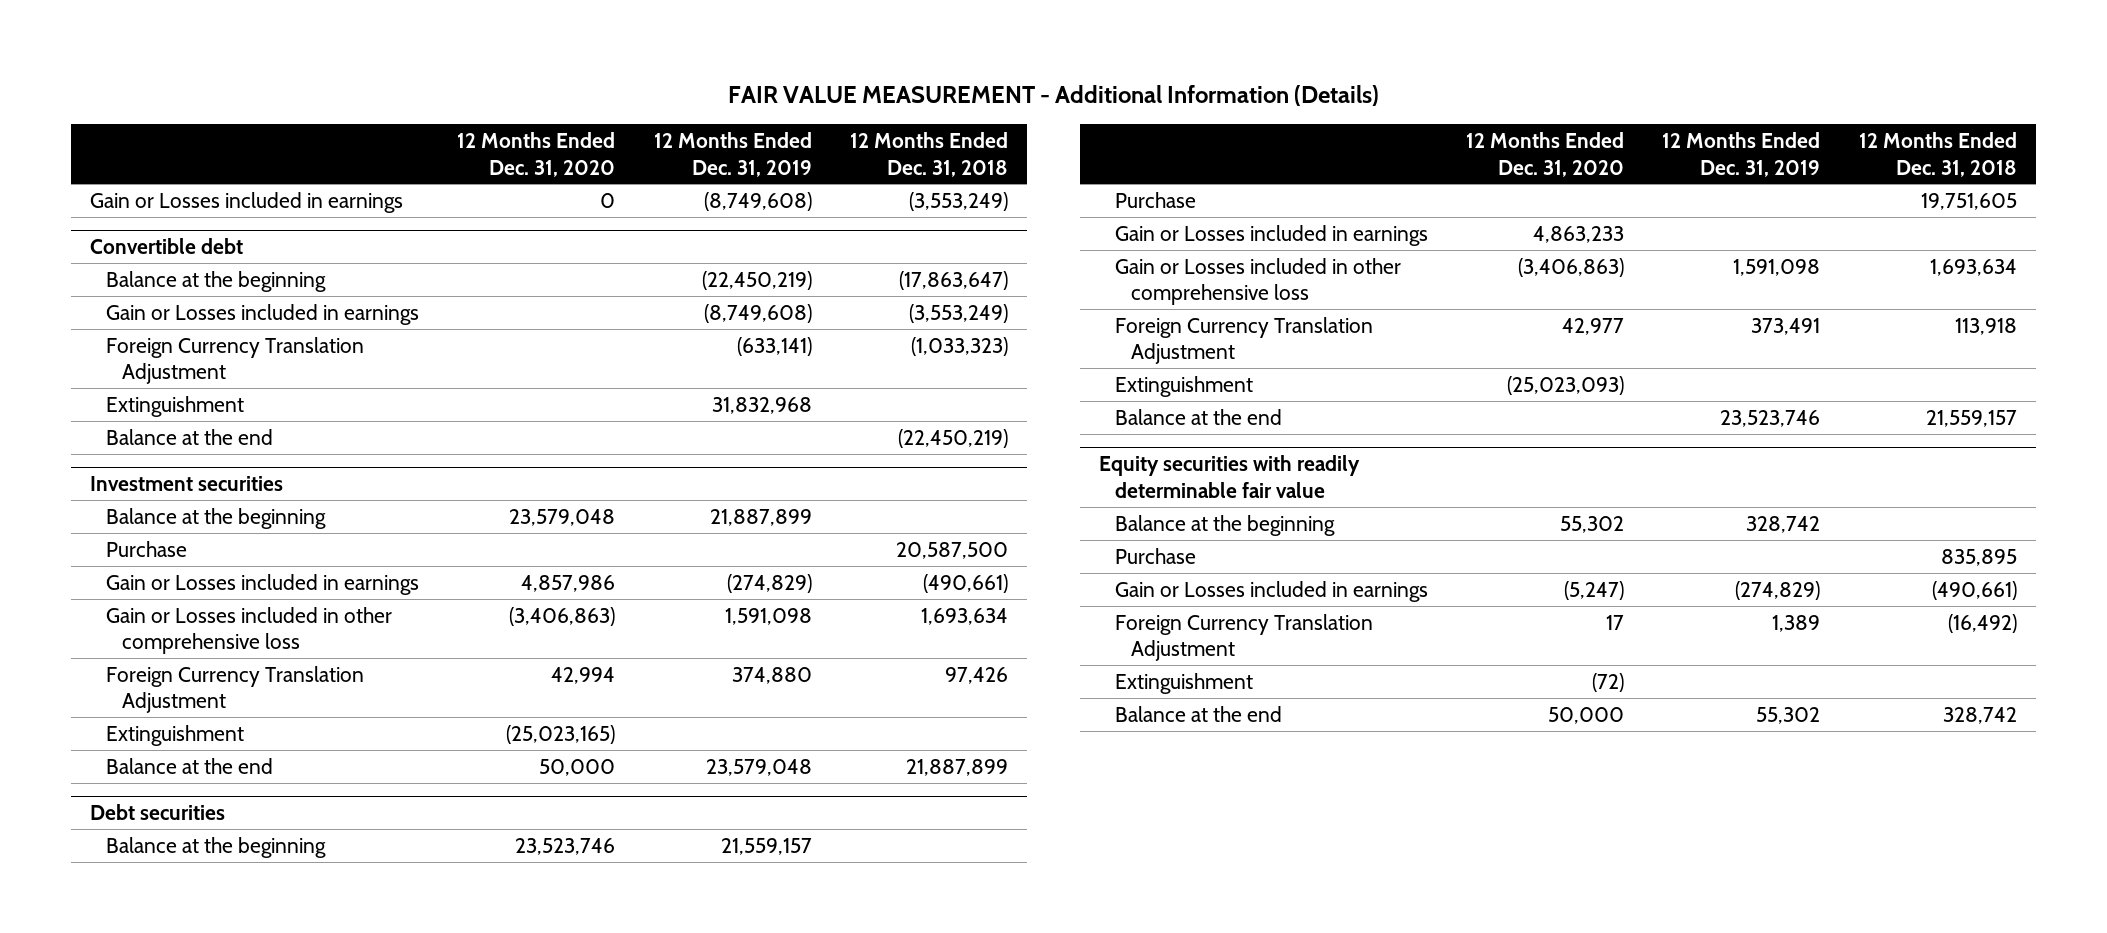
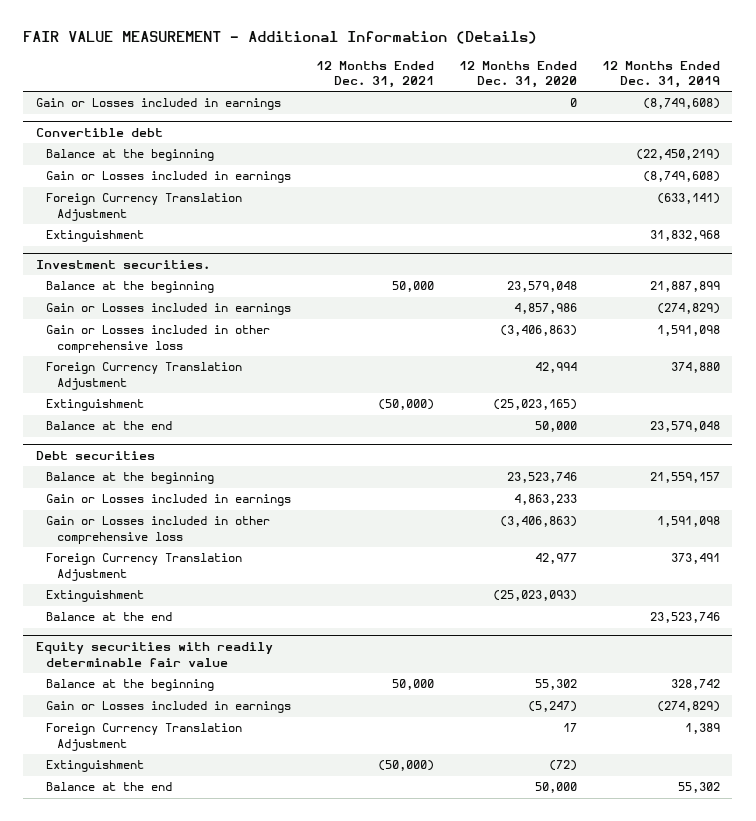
[850,131,1009,177] 12 Months Ended Dec. 31, 2018 -> none
none -> [316,60,435,89] 12 Months Ended Dec. 31, 2021
[106,428,274,445] Balance at the end -> none
[90,475,284,491] Investment securities -> [35,260,210,270] Investment securities.
[106,540,188,557] Purchase -> none
[1114,191,1196,208] Purchase -> none
[1114,547,1196,564] Purchase -> none

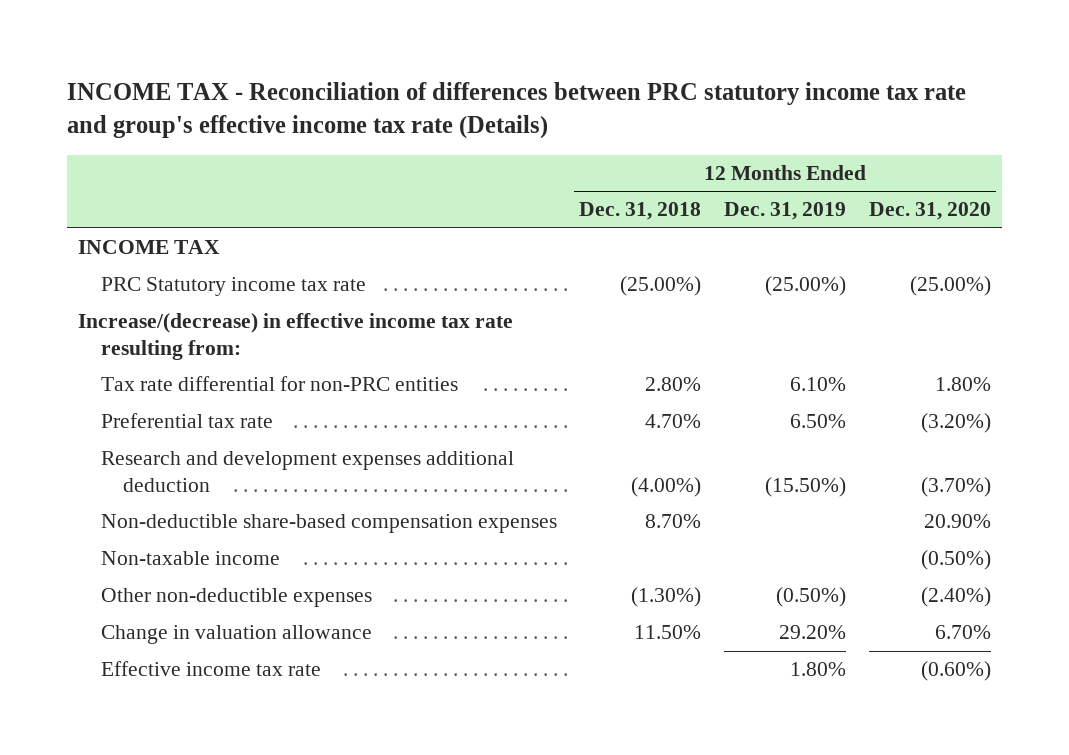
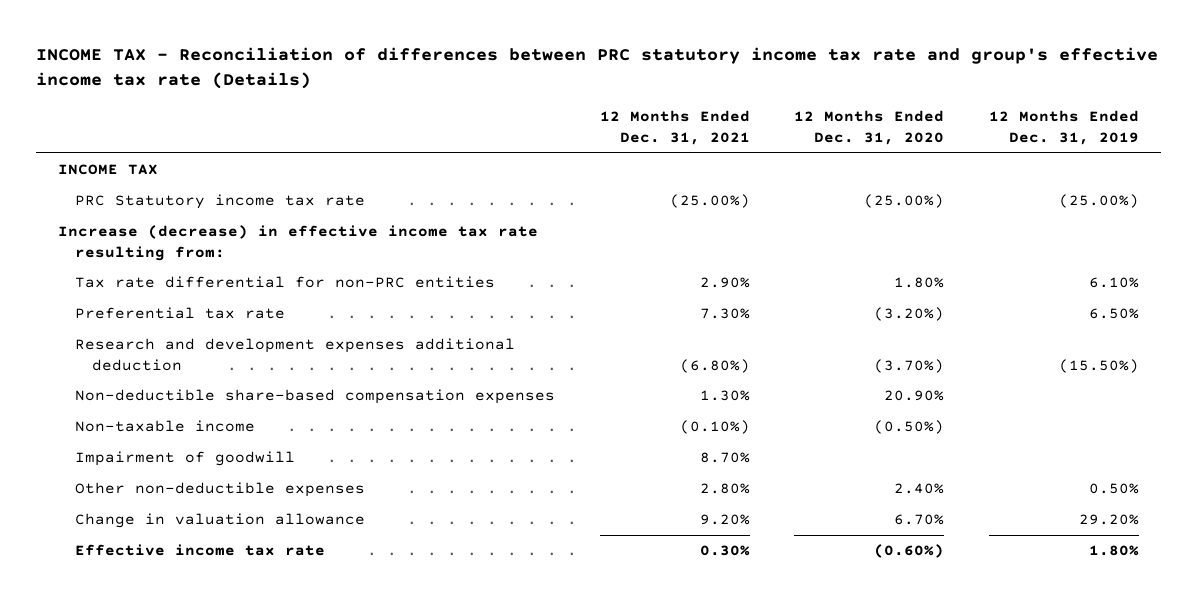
[579,202,702,221] Dec. 31, 2018 -> none
none -> [599,110,750,145] 12 Months Ended Dec. 31, 2021
[78,313,514,360] Increase/(decrease) in effective income tax rate resulting from: -> [57,225,538,261] Increase (decrease) in effective income tax rate resulting from:
none -> [75,451,296,467] Impairment of goodwill
[775,587,846,608] (0.50%) -> [1088,483,1139,495] 0.50%
[920,587,991,608] (2.40%) -> [894,483,945,495] 2.40%

